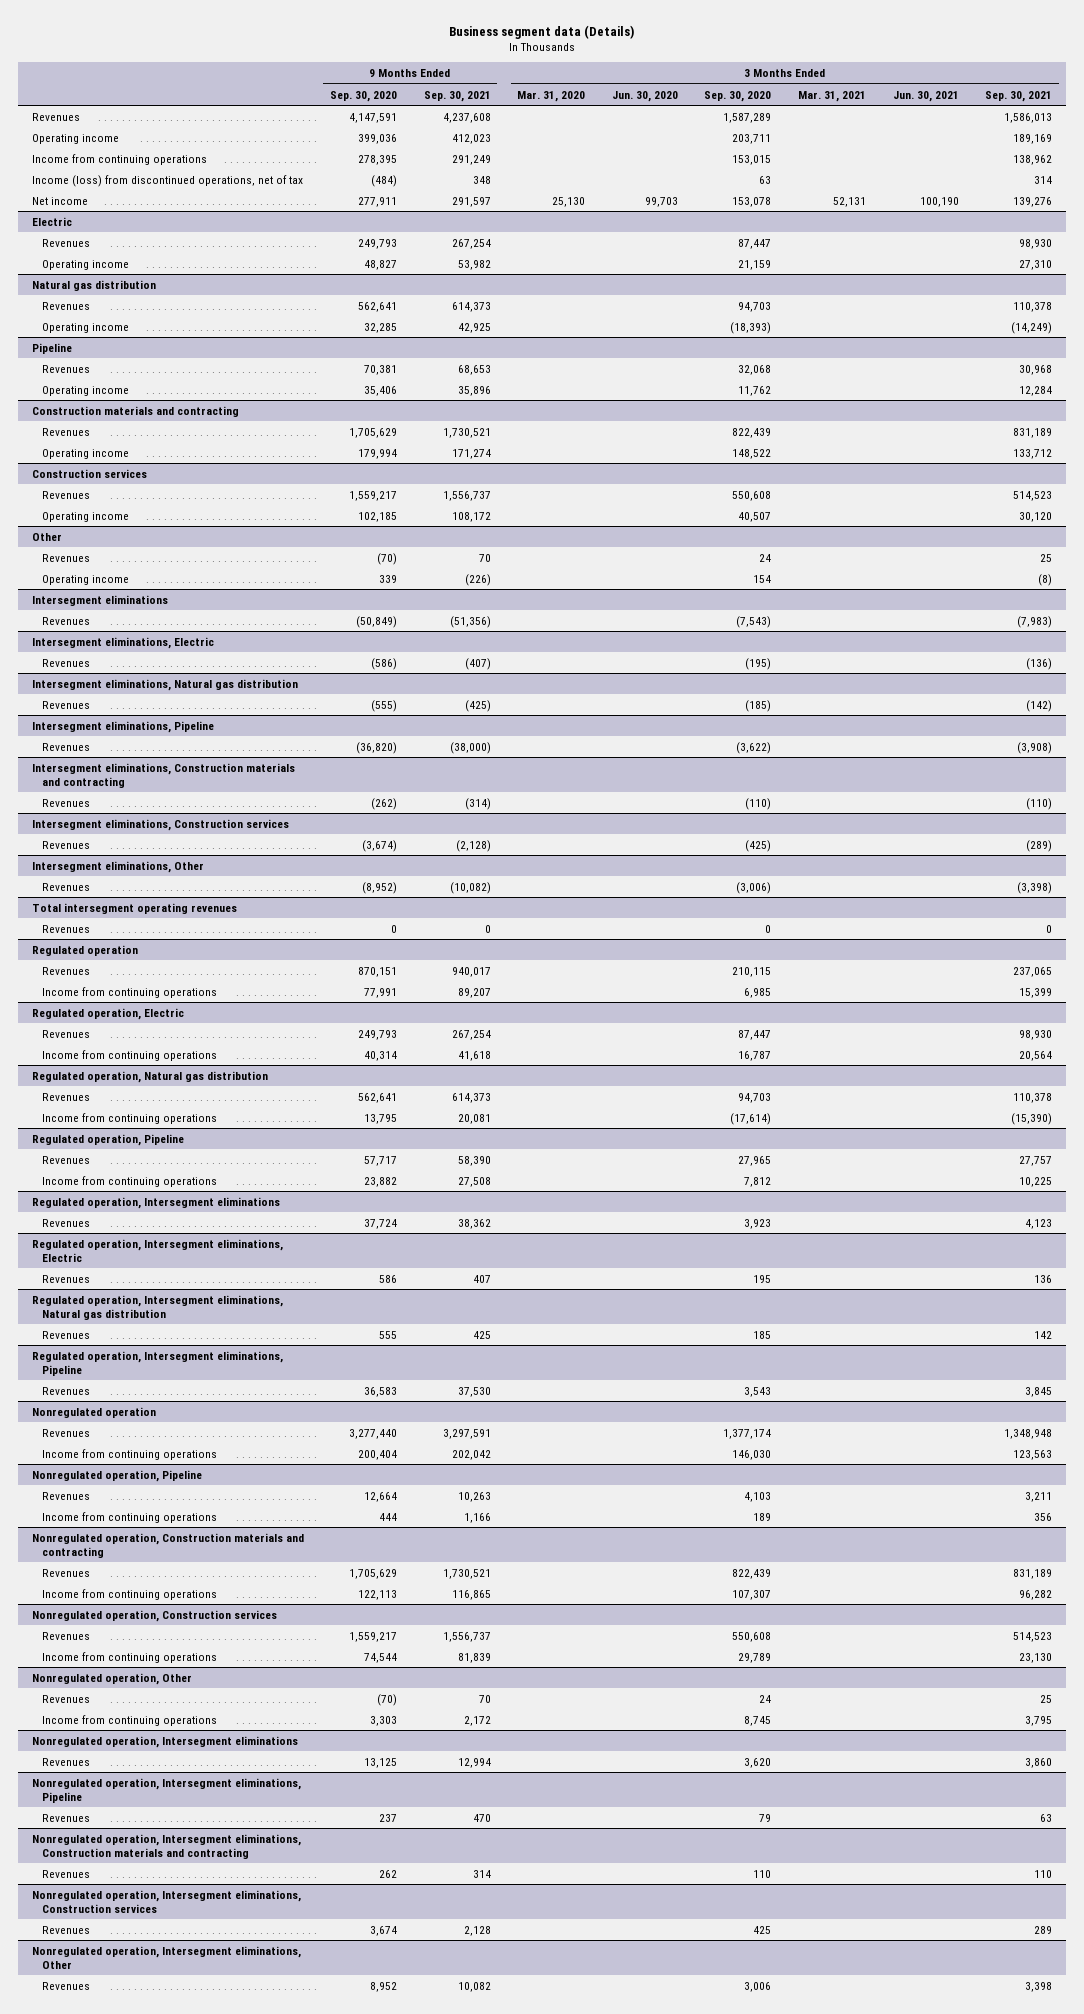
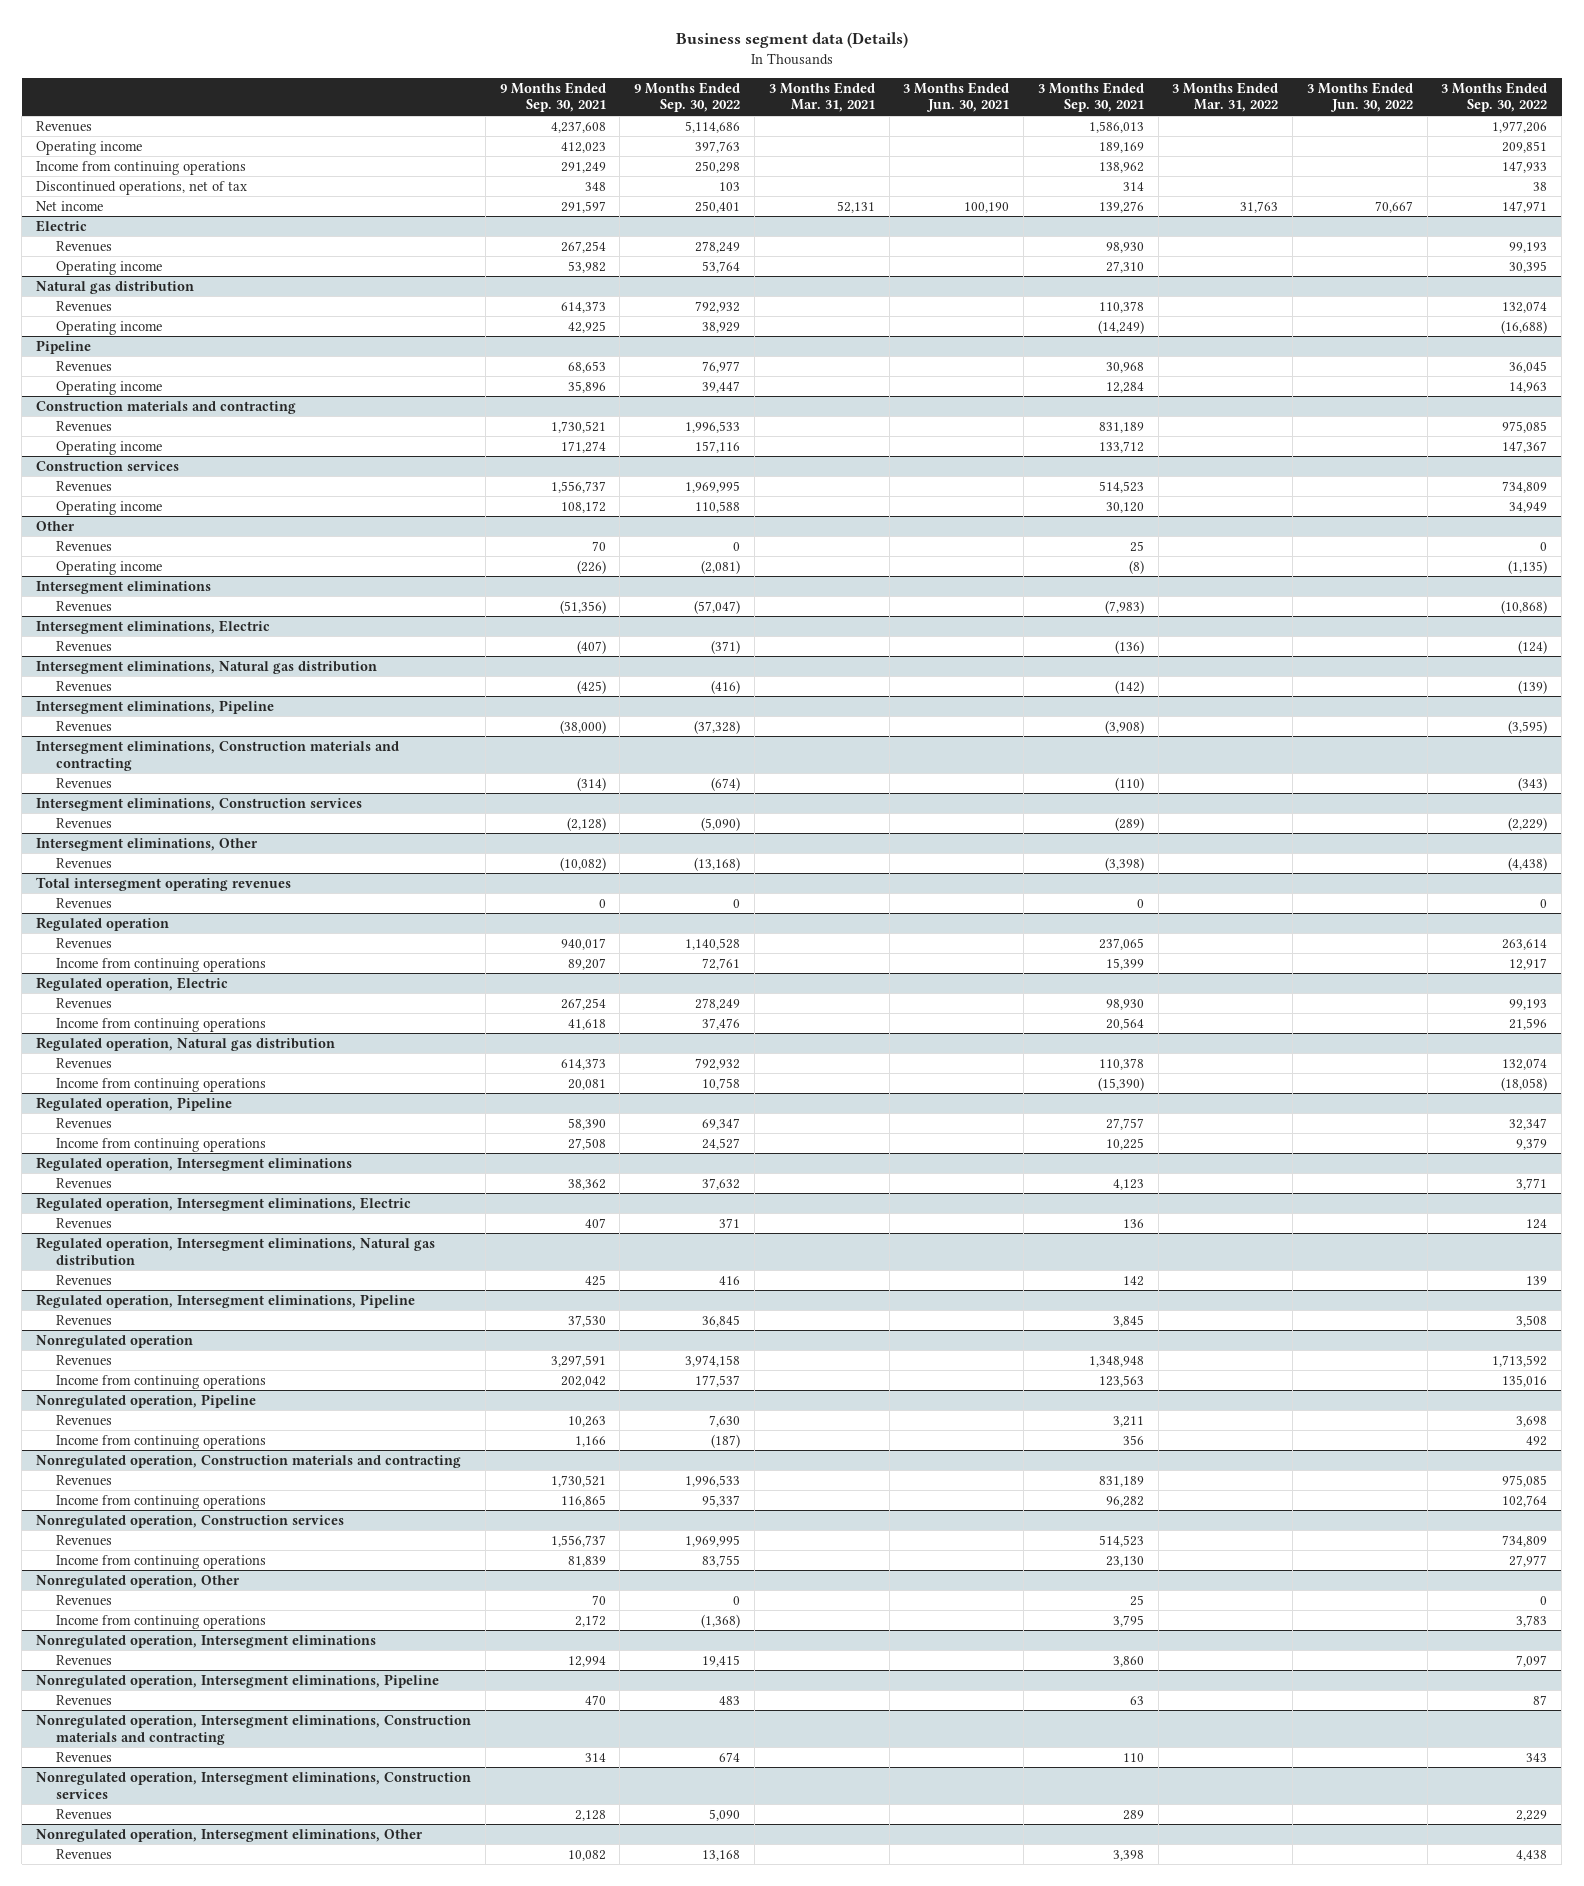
[330,90,398,102] Sep. 30, 2020 -> none
[517,90,586,102] Mar. 31, 2020 -> none
[611,90,678,102] Jun. 30, 2020 -> none
[704,90,772,102] Sep. 30, 2020 -> none
none -> [634,81,741,113] 9 Months Ended Sep. 30, 2022
none -> [1172,81,1279,113] 3 Months Ended Mar. 31, 2022
none -> [1306,81,1413,113] 3 Months Ended Jun. 30, 2022
none -> [1441,81,1548,113] 3 Months Ended Sep. 30, 2022
[31,174,303,187] Income (loss) from discontinued operations, net of tax -> [36,180,248,195] Discontinued operations, net of tax

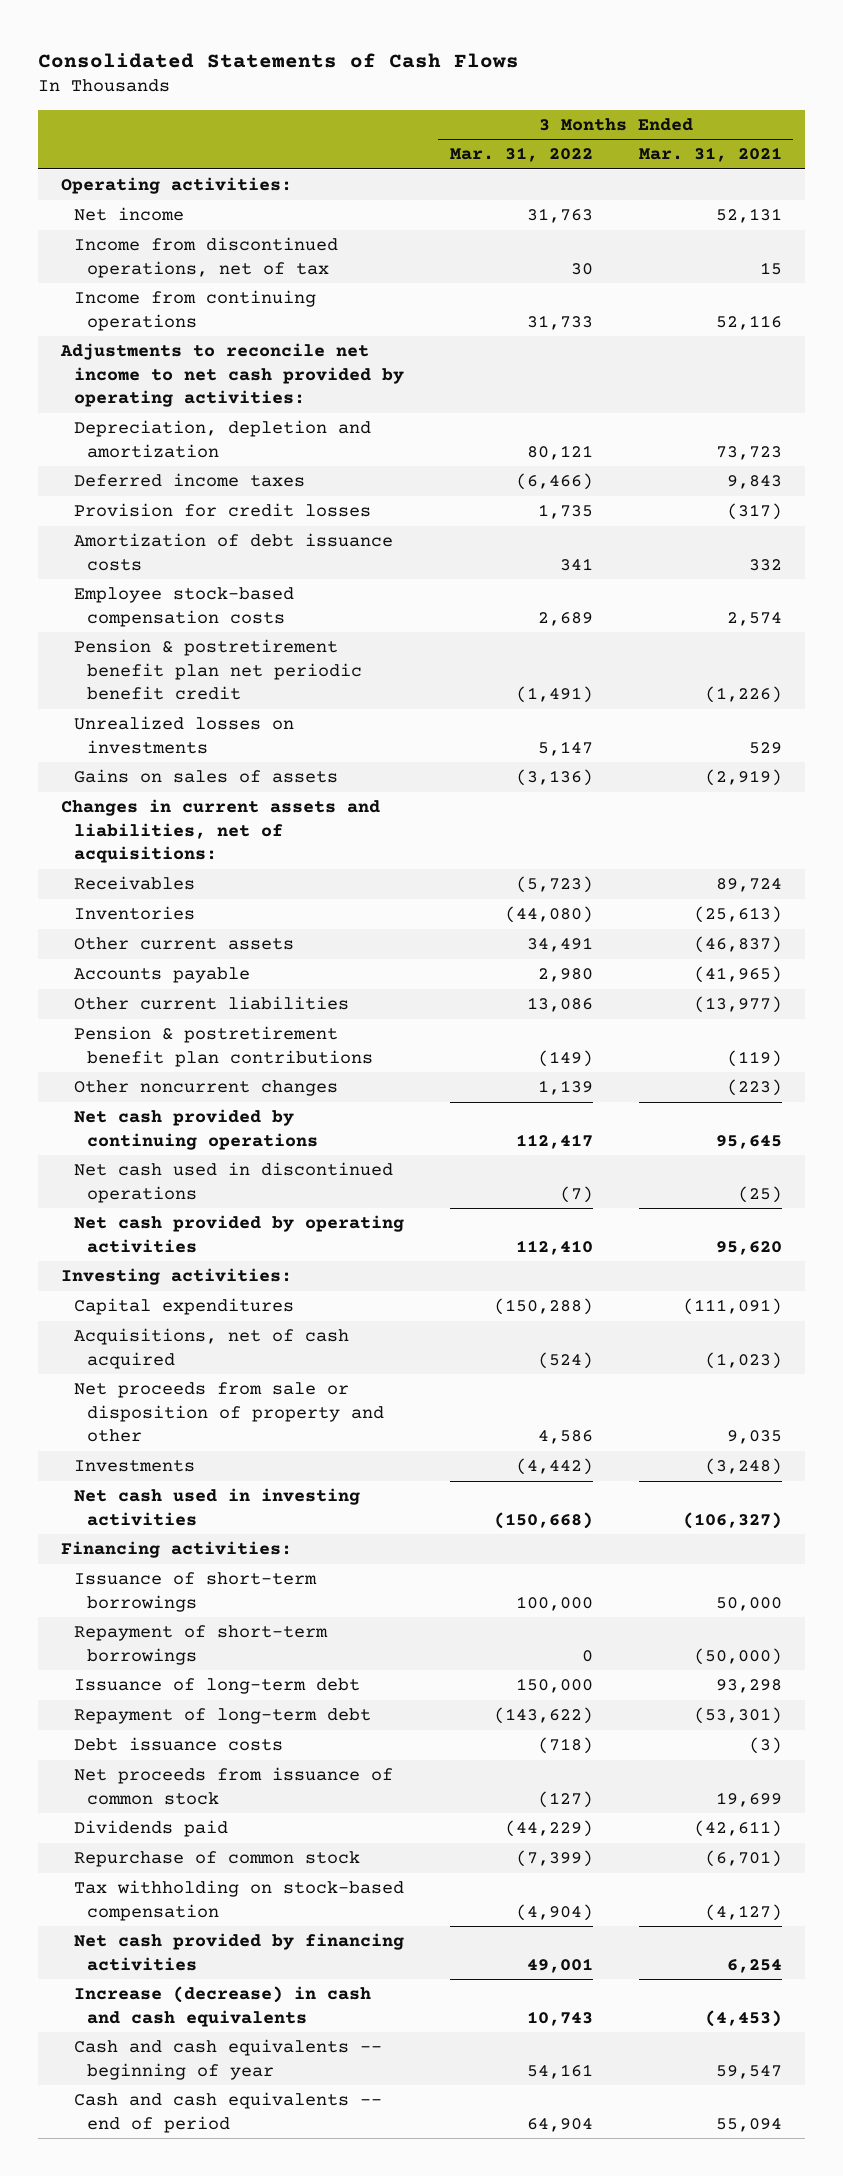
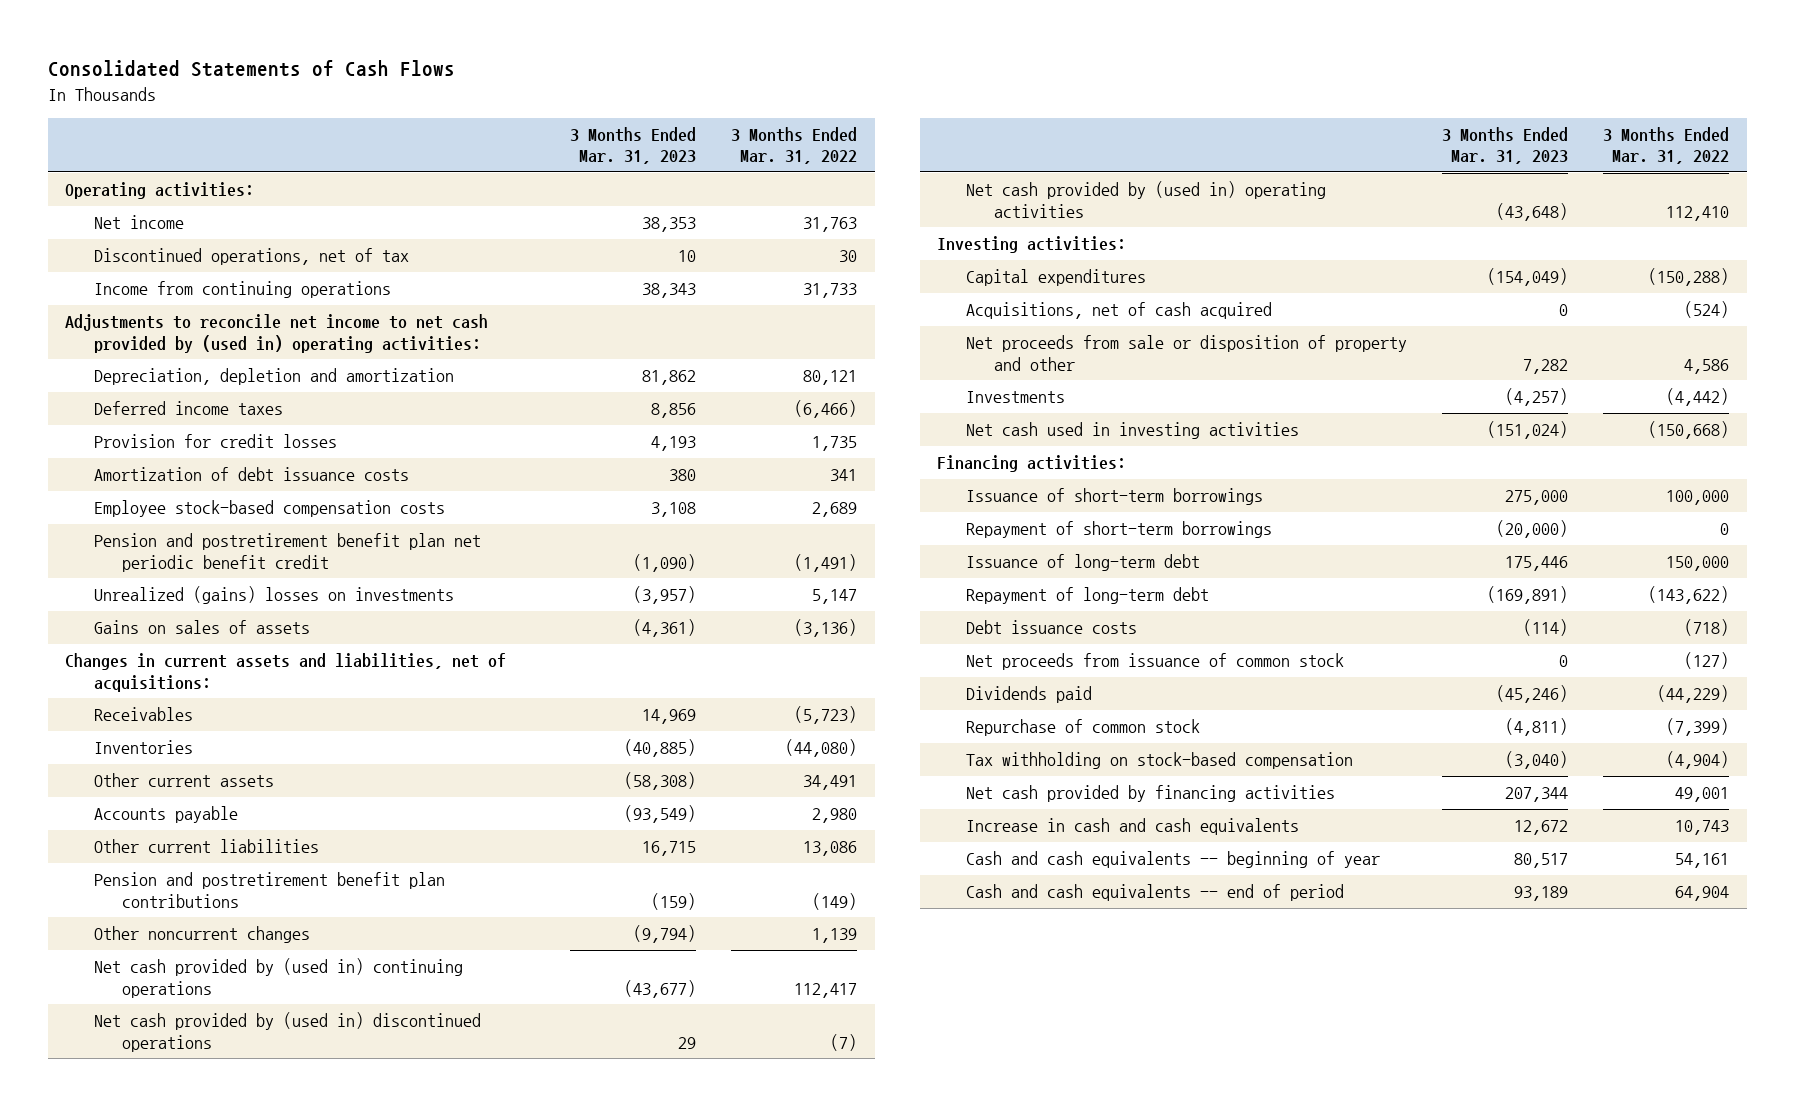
[638,147,782,163] Mar. 31, 2021 -> none
none -> [569,126,696,165] 3 Months Ended Mar. 31, 2023
[73,237,338,278] Income from discontinued operations, net of tax -> [93,248,409,266] Discontinued operations, net of tax
[60,343,404,408] Adjustments to reconcile net income to net cash provided by operating activities: -> [65,314,489,353] Adjustments to reconcile net income to net cash provided by (used in) operating activities:
[73,639,362,701] Pension & postretirement benefit plan net periodic benefit credit -> [93,533,481,572] Pension and postretirement benefit plan net periodic benefit credit
[73,716,294,754] Unrealized losses on investments -> [93,586,454,605] Unrealized (gains) losses on investments
[73,1026,373,1067] Pension & postretirement benefit plan contributions -> [93,872,445,908] Pension and postretirement benefit plan contributions
[73,1109,318,1150] Net cash provided by continuing operations -> [93,958,463,998] Net cash provided by (used in) continuing operations
[73,1162,393,1203] Net cash used in discontinued operations -> [93,1012,481,1052] Net cash provided by (used in) discontinued operations
[73,1215,404,1253] Net cash provided by operating activities -> [965,181,1326,218] Net cash provided by (used in) operating activities
[73,1986,371,2027] Increase (decrease) in cash and cash equivalents -> [965,818,1299,836] Increase in cash and cash equivalents

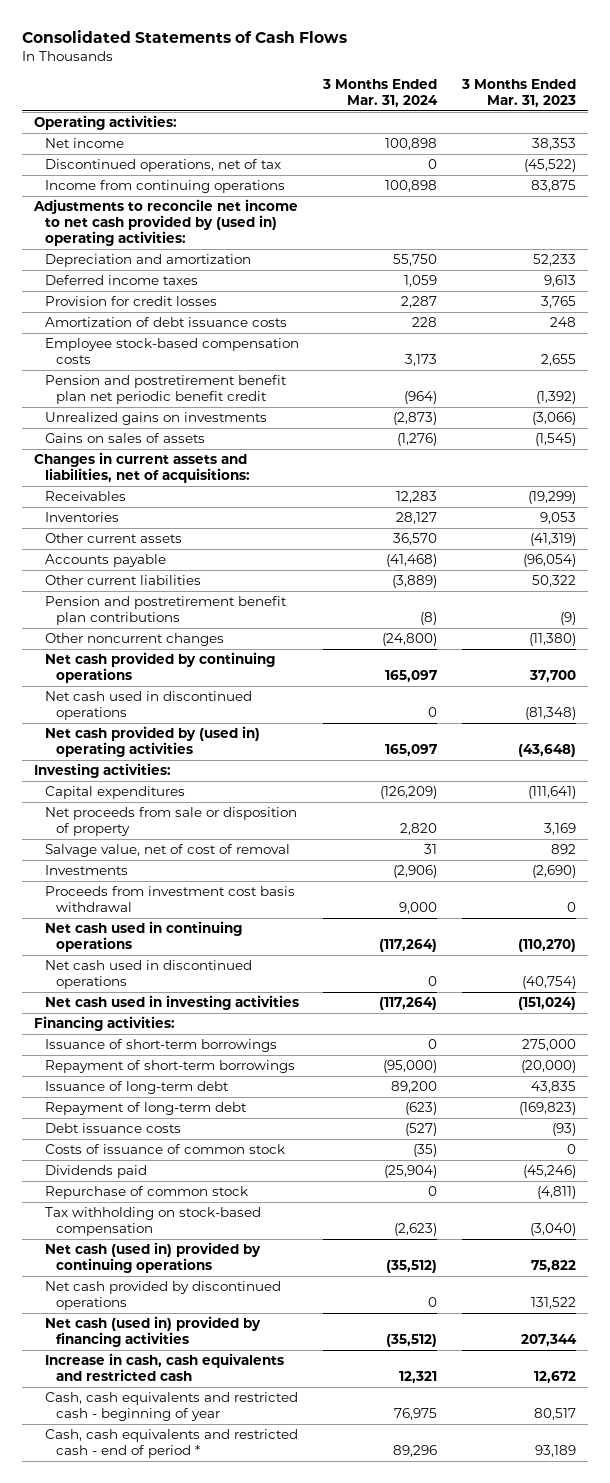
[731,126,858,165] 3 Months Ended Mar. 31, 2022 -> none
none -> [322,79,439,108] 3 Months Ended Mar. 31, 2024
[677,250,696,263] 10 -> [523,159,576,173] (45,522)
[641,283,696,299] 38,343 -> [530,180,576,193] 83,875
[93,368,454,386] Depreciation, depletion and amortization -> [45,254,252,268] Depreciation and amortization
[641,370,696,386] 81,862 -> [532,254,576,267] 52,233
[650,403,696,419] 8,856 -> [543,275,576,288] 9,613
[650,436,696,452] 4,193 -> [540,296,576,309] 3,765
[668,469,696,482] 380 -> [549,317,576,328] 248
[650,502,696,518] 3,108 -> [540,354,576,367] 2,655
[632,553,696,572] (1,090) -> [535,391,576,405] (1,392)
[93,586,454,605] Unrealized (gains) losses on investments -> [45,412,268,426] Unrealized gains on investments
[632,586,696,605] (3,957) -> [531,412,576,426] (3,066)
[632,619,696,638] (4,361) -> [534,433,576,447] (1,545)
[641,709,696,725] 14,969 -> [527,491,576,505] (19,299)
[623,739,696,758] (40,885) -> [539,512,576,525] 9,053
[623,772,696,791] (58,308) -> [529,533,576,547] (41,319)
[623,805,696,824] (93,549) -> [522,554,576,568] (96,054)
[641,841,696,857] 16,715 -> [531,575,576,588] 50,322
[650,892,696,910] (159) -> [559,612,576,626] (9)
[632,925,696,944] (9,794) -> [528,633,576,647] (11,380)
[93,958,463,998] Net cash provided by (used in) continuing operations -> [45,652,276,684] Net cash provided by continuing operations
[623,979,696,998] (43,677) -> [528,670,576,683] 37,700
[93,1012,481,1052] Net cash provided by (used in) discontinued operations -> [45,691,253,721] Net cash used in discontinued operations
[677,1036,696,1049] 29 -> [524,707,576,721] (81,348)
[965,302,1272,320] Acquisitions, net of cash acquired -> none
[1487,268,1569,287] (154,049) -> [527,786,576,800] (111,641)
[965,335,1407,371] Net proceeds from sale or disposition of property and other -> [45,807,298,837] Net proceeds from sale or disposition of property
[1523,358,1569,374] 7,282 -> [543,823,576,836] 3,169
none -> [45,844,291,858] Salvage value, net of cost of removal
[1505,388,1569,407] (4,257) -> [531,865,576,879] (2,690)
none -> [45,886,296,913] Proceeds from investment cost basis withdrawal
none -> [45,921,243,953] Net cash used in continuing operations
none -> [45,960,253,990] Net cash used in discontinued operations
[1505,556,1569,572] 175,446 -> [530,1081,576,1094] 43,835
[1487,586,1569,605] (169,891) -> [518,1102,576,1116] (169,823)
[1523,619,1569,637] (114) -> [551,1123,576,1137] (93)
[965,653,1344,671] Net proceeds from issuance of common stock -> [45,1144,286,1155] Costs of issuance of common stock
none -> [45,1242,262,1274] Net cash (used in) provided by continuing operations
none -> [45,1281,282,1311] Net cash provided by discontinued operations
[965,785,1335,803] Net cash provided by financing activities -> [45,1316,262,1348] Net cash (used in) provided by financing activities
[965,818,1299,836] Increase in cash and cash equivalents -> [45,1353,285,1382] Increase in cash, cash equivalents and restricted cash
[965,851,1380,869] Cash and cash equivalents -- beginning of year -> [45,1392,299,1422] Cash, cash equivalents and restricted cash - beginning of year
[965,884,1344,902] Cash and cash equivalents -- end of period -> [45,1429,299,1459] Cash, cash equivalents and restricted cash - end of period *

